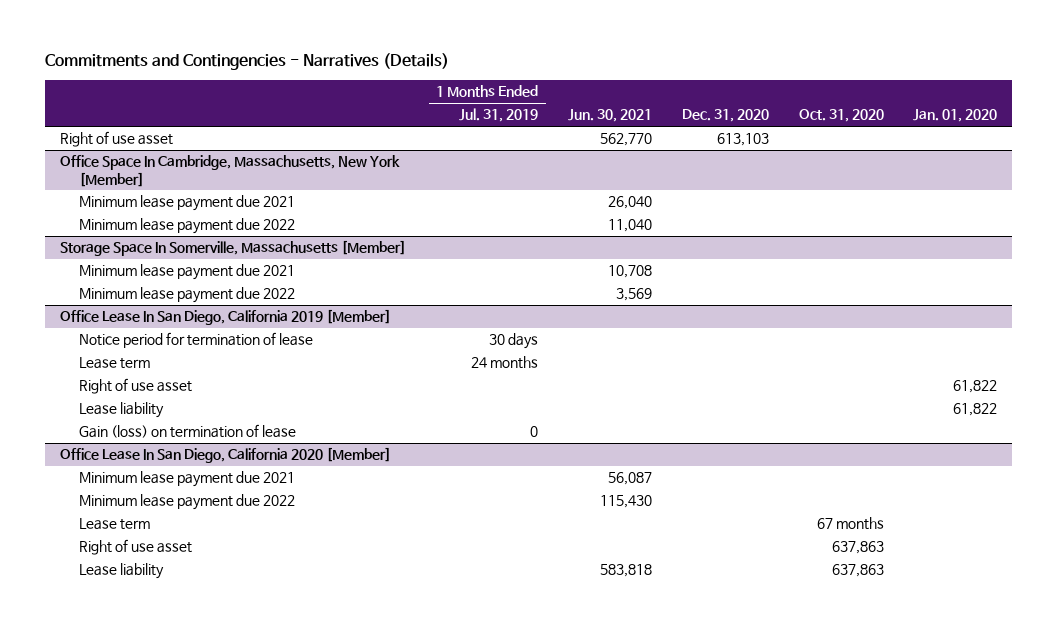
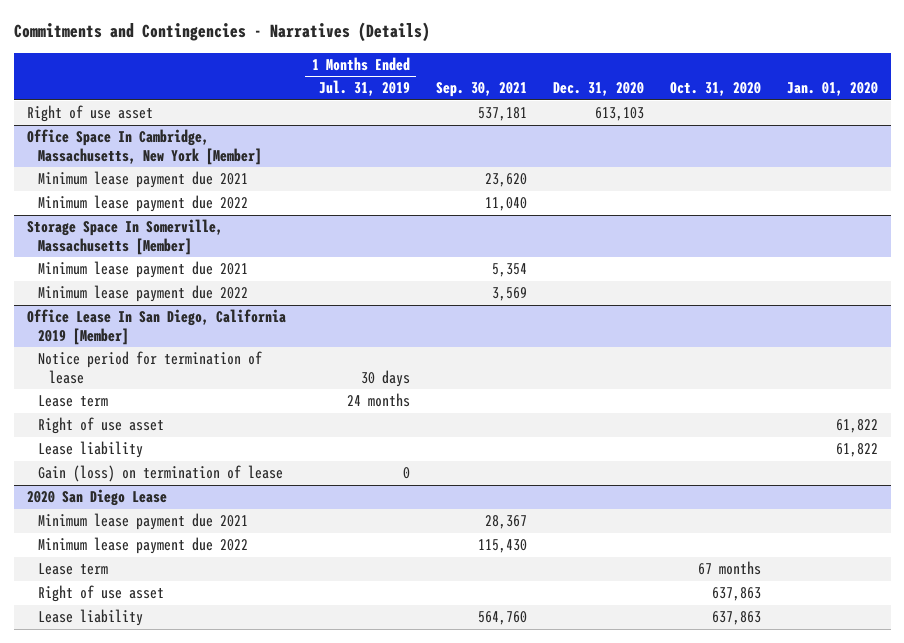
[567,109,652,123] Jun. 30, 2021 -> none
none -> [435,82,527,98] Sep. 30, 2021
[60,447,392,464] Office Lease In San Diego, California 2020 [Member] -> [26,489,167,507] 2020 San Diego Lease

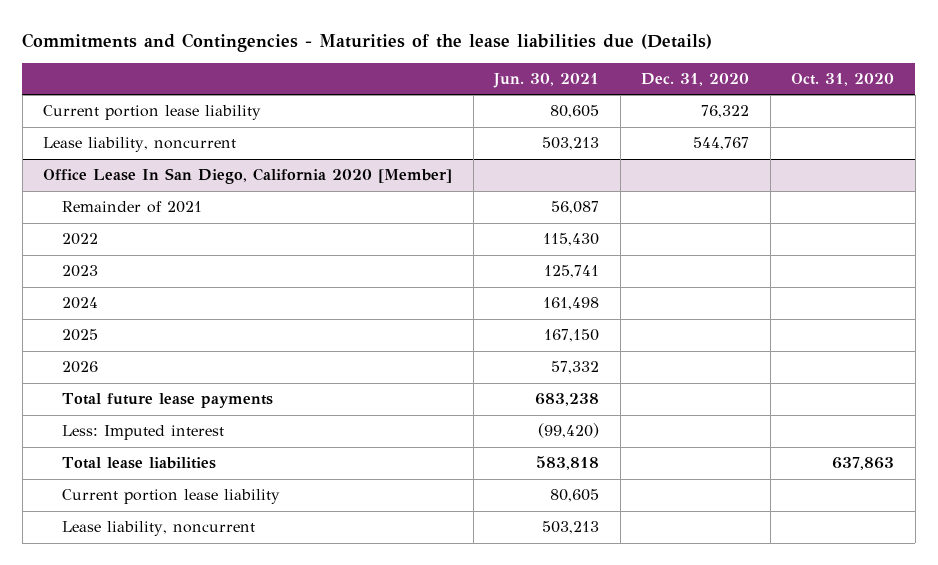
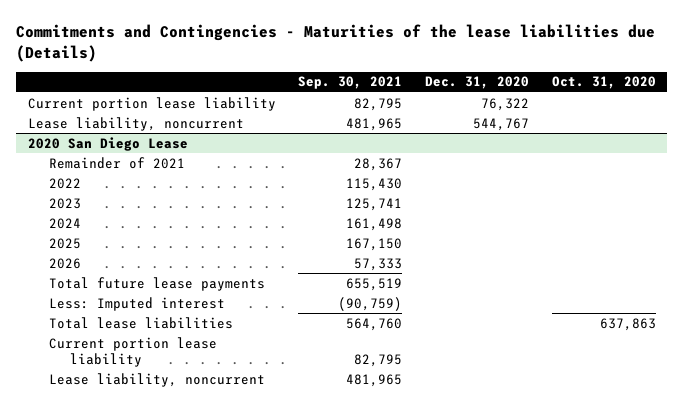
[493,72,600,88] Jun. 30, 2021 -> none
none -> [298,76,403,90] Sep. 30, 2021
[43,168,453,185] Office Lease In San Diego, California 2020 [Member] -> [27,136,188,151] 2020 San Diego Lease

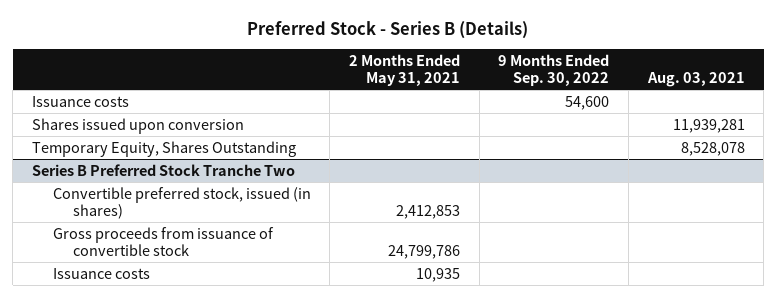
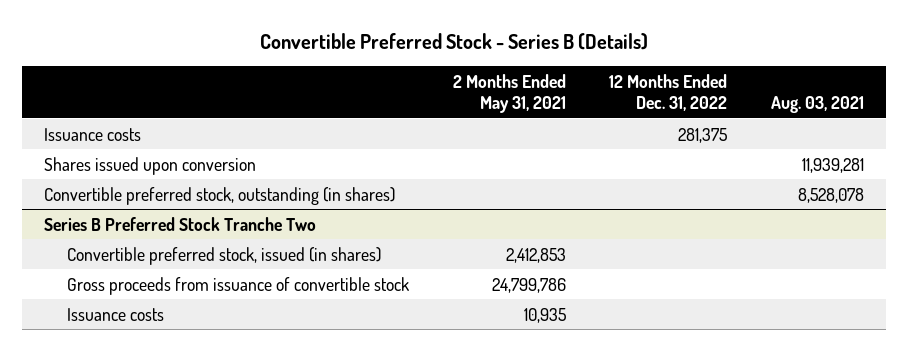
[247,20,529,39] Preferred Stock - Series B (Details) -> [259,32,648,50] Convertible Preferred Stock - Series B (Details)
[498,54,610,87] 9 Months Ended Sep. 30, 2022 -> none
none -> [609,73,728,112] 12 Months Ended Dec. 31, 2022
[31,140,296,157] Temporary Equity, Shares Outstanding -> [43,186,395,205] Convertible preferred stock, outstanding (in shares)

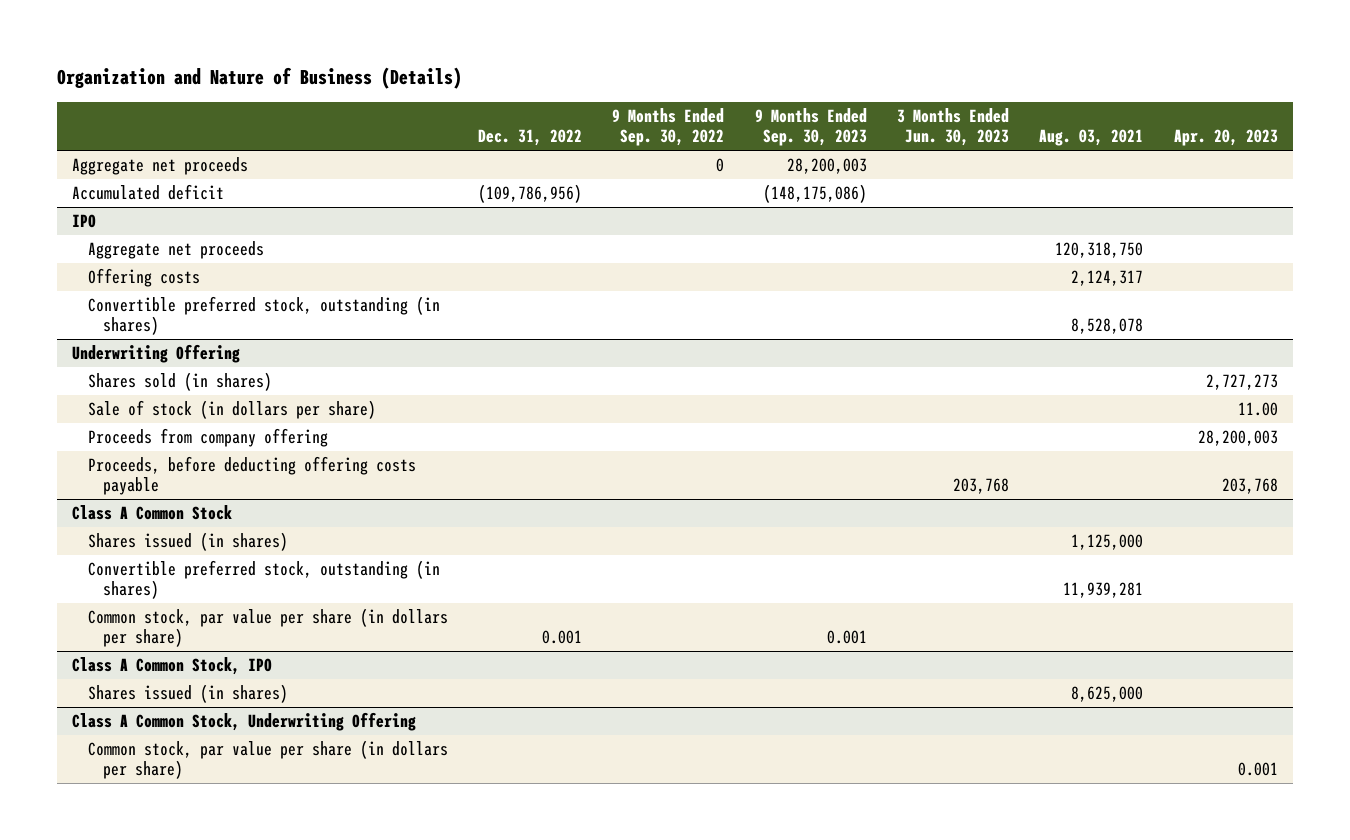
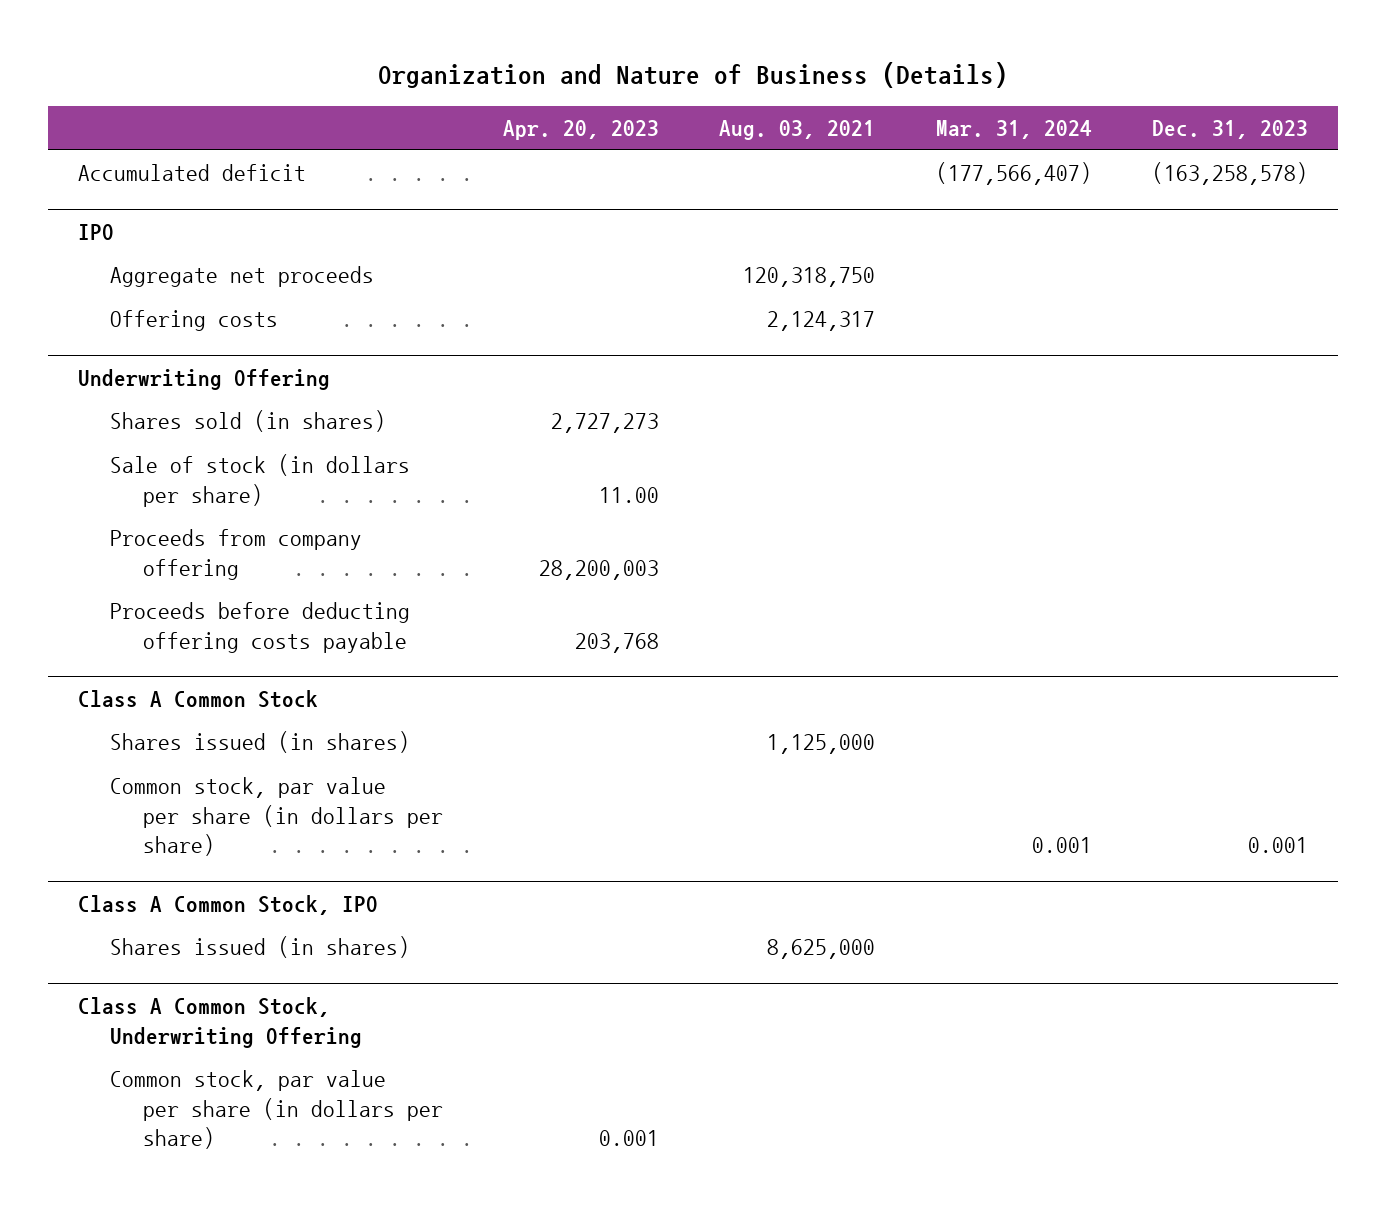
[478,129,583,147] Dec. 31, 2022 -> none
[612,107,725,147] 9 Months Ended Sep. 30, 2022 -> none
[754,107,867,147] 9 Months Ended Sep. 30, 2023 -> none
[897,107,1010,147] 3 Months Ended Jun. 30, 2023 -> none
none -> [935,120,1092,140] Mar. 31, 2024
none -> [1151,120,1308,140] Dec. 31, 2023
[72,156,249,175] Aggregate net proceeds -> none
[87,295,440,336] Convertible preferred stock, outstanding (in shares) -> none
[87,455,416,496] Proceeds, before deducting offering costs payable -> [110,602,411,653] Proceeds before deducting offering costs payable
[87,559,440,600] Convertible preferred stock, outstanding (in shares) -> none

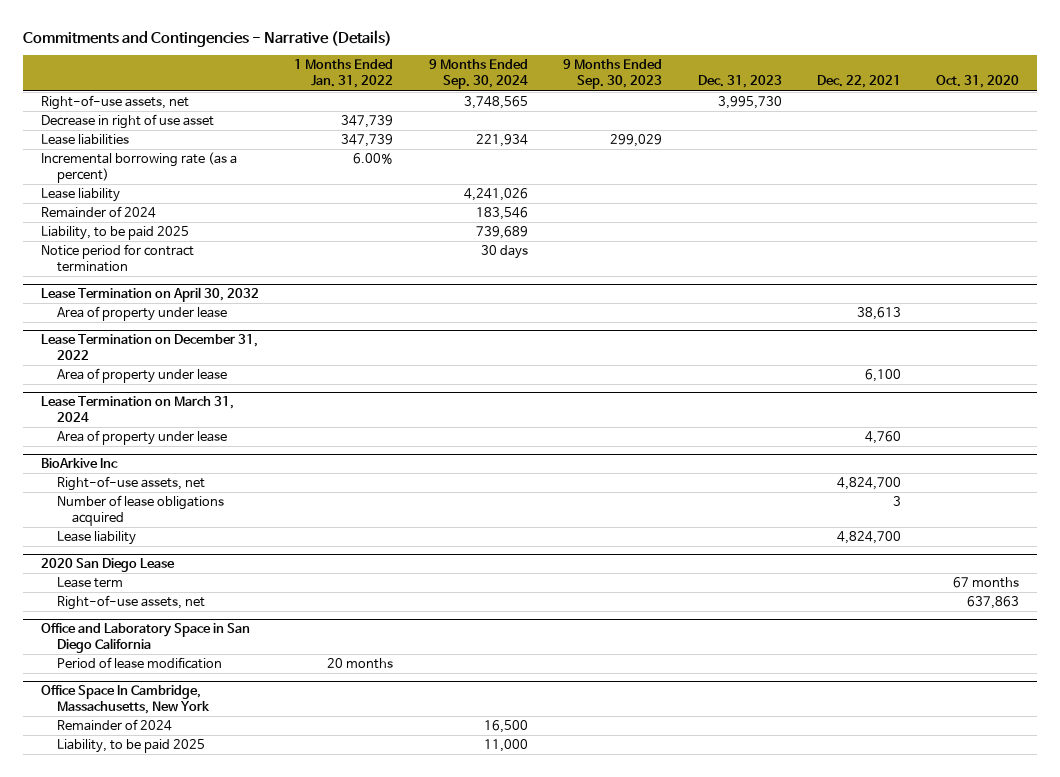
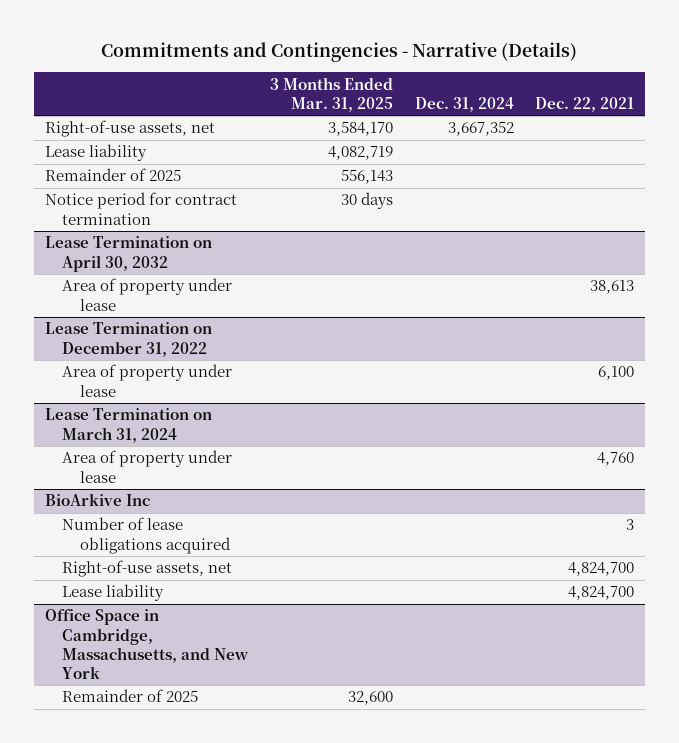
[294,59,394,89] 1 Months Ended Jan. 31, 2022 -> none
[428,59,528,90] 9 Months Ended Sep. 30, 2024 -> none
[563,59,663,90] 9 Months Ended Sep. 30, 2023 -> none
[697,75,782,89] Dec. 31, 2023 -> none
[936,75,1020,89] Oct. 31, 2020 -> none
none -> [269,76,393,112] 3 Months Ended Mar. 31, 2025
none -> [414,96,514,112] Dec. 31, 2024
[40,114,214,130] Decrease in right of use asset -> none
[40,134,129,146] Lease liabilities -> none
[40,152,237,184] Incremental borrowing rate (as a percent) -> none
[40,226,189,241] Liability, to be paid 2025 -> none
[40,206,156,219] Remainder of 2024 -> [44,168,181,182] Remainder of 2025
[56,476,205,492] Right-of-use assets, net -> [62,560,233,578] Right-of-use assets, net
[40,558,175,573] 2020 San Diego Lease -> none
[56,577,123,589] Lease term -> none
[56,595,205,611] Right-of-use assets, net -> none
[40,623,250,654] Office and Laboratory Space in San Diego California -> none
[56,657,222,670] Period of lease modification -> none
[56,739,205,754] Liability, to be paid 2025 -> none
[40,685,210,715] Office Space In Cambridge, Massachusetts, New York -> [44,609,250,679] Office Space in Cambridge, Massachusetts, and New York
[56,719,172,732] Remainder of 2024 -> [62,689,199,703] Remainder of 2025

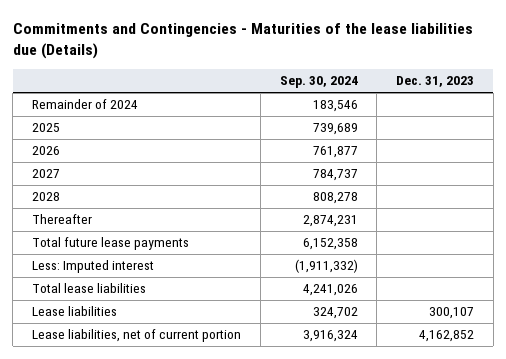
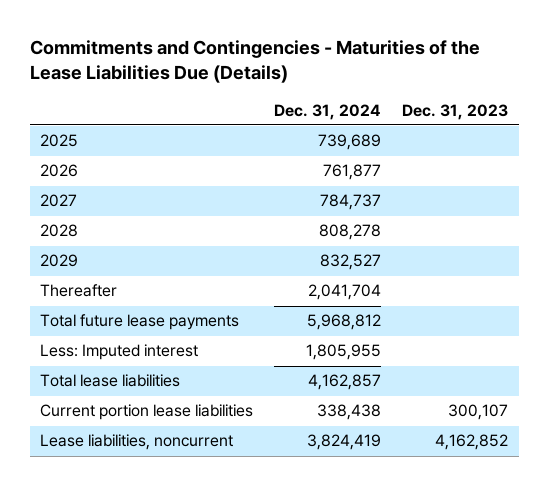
[12,23,473,60] Commitments and Contingencies - Maturities of the lease liabilities due (Details) -> [29,40,480,84] Commitments and Contingencies - Maturities of the Lease Liabilities Due (Details)
[279,76,358,89] Sep. 30, 2024 -> none
none -> [274,103,382,120] Dec. 31, 2024
[32,99,139,110] Remainder of 2024 -> none
none -> [40,254,79,268] 2029
[32,306,118,317] Lease liabilities -> [40,404,254,421] Current portion lease liabilities
[32,329,242,343] Lease liabilities, net of current portion -> [40,434,234,451] Lease liabilities, noncurrent

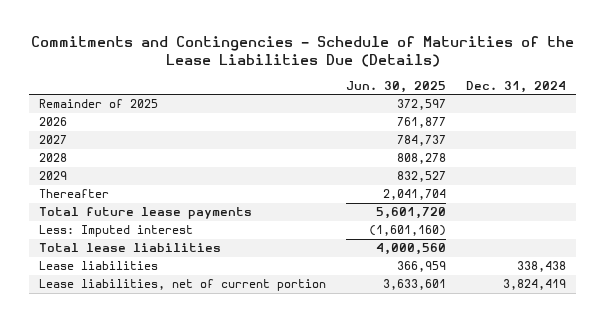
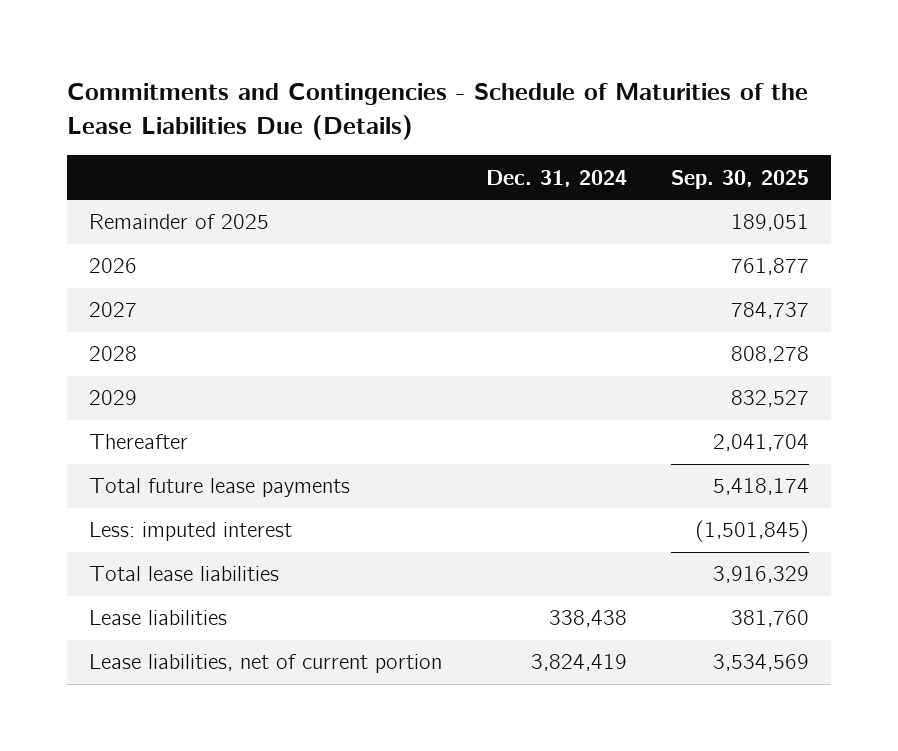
[346,80,447,93] Jun. 30, 2025 -> none
none -> [670,169,809,189] Sep. 30, 2025
[39,225,194,238] Less: Imputed interest -> [88,522,292,542] Less: imputed interest

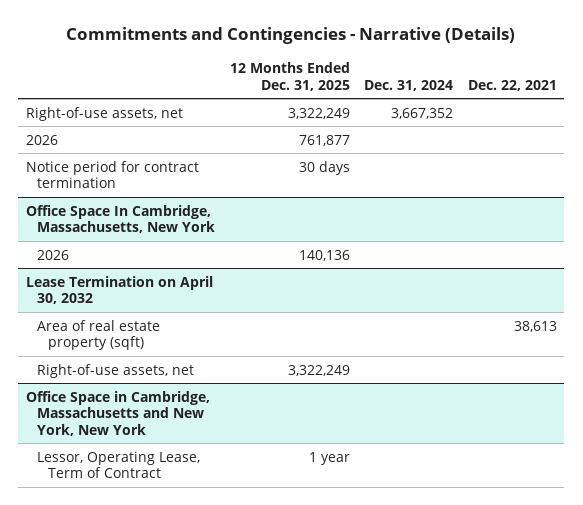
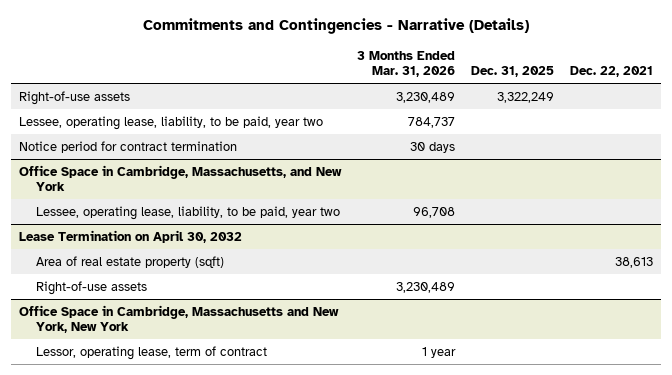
[229,62,350,91] 12 Months Ended Dec. 31, 2025 -> none
[364,79,454,91] Dec. 31, 2024 -> none
none -> [357,50,456,78] 3 Months Ended Mar. 31, 2026
none -> [471,66,555,78] Dec. 31, 2025
[25,106,183,121] Right-of-use assets, net -> [18,90,130,105] Right-of-use assets
[25,134,58,145] 2026 -> [18,115,323,130] Lessee, operating lease, liability, to be paid, year two
[25,204,216,234] Office Space In Cambridge, Massachusetts, New York -> [18,164,342,192] Office Space in Cambridge, Massachusetts, and New York
[37,249,70,260] 2026 -> [36,205,341,220] Lessee, operating lease, liability, to be paid, year two
[37,363,195,378] Right-of-use assets, net -> [36,280,148,295] Right-of-use assets
[37,450,201,479] Lessor, Operating Lease, Term of Contract -> [36,345,268,360] Lessor, operating lease, term of contract

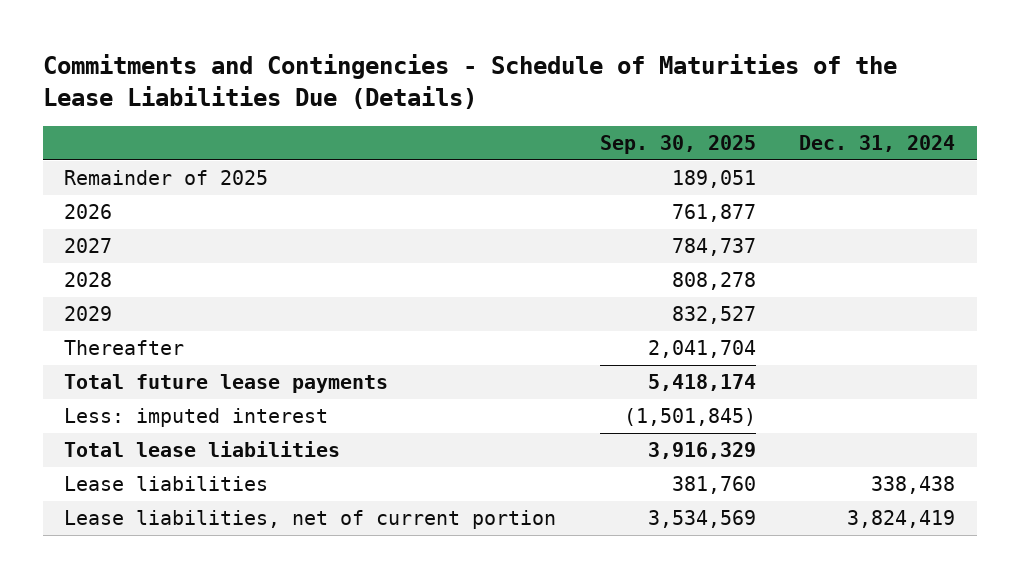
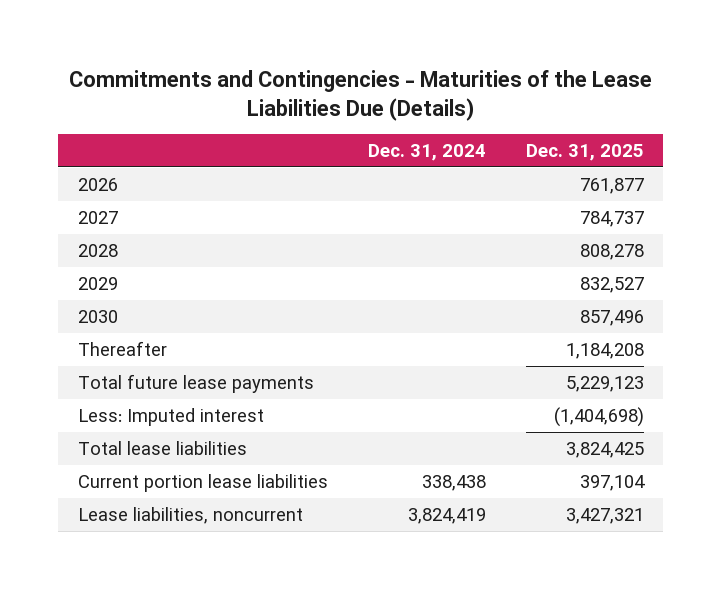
[42,54,897,109] Commitments and Contingencies - Schedule of Maturities of the Lease Liabilities Due (Details) -> [68,69,652,121] Commitments and Contingencies - Maturities of the Lease Liabilities Due (Details)
[599,135,756,155] Sep. 30, 2025 -> none
none -> [525,144,644,162] Dec. 31, 2025
[64,170,269,186] Remainder of 2025 -> none
none -> [77,310,118,324] 2030
[64,408,329,428] Less: imputed interest -> [77,408,264,427] Less: Imputed interest
[64,476,269,492] Lease liabilities -> [77,474,328,493] Current portion lease liabilities
[64,510,557,530] Lease liabilities, net of current portion -> [77,507,303,525] Lease liabilities, noncurrent

